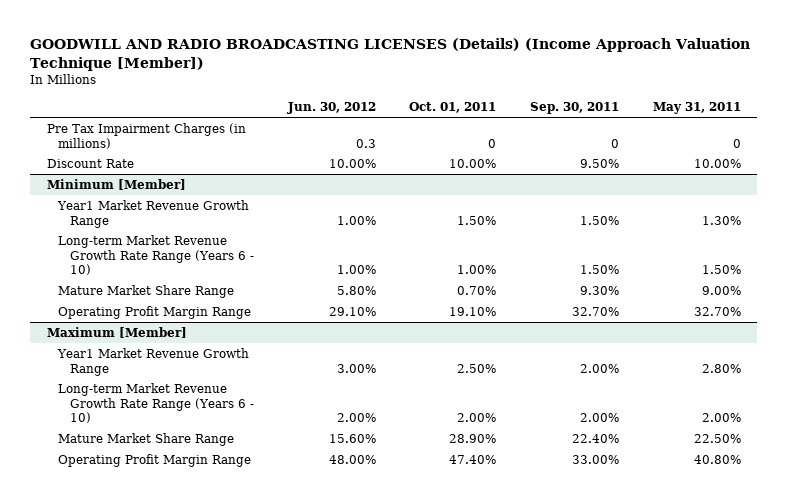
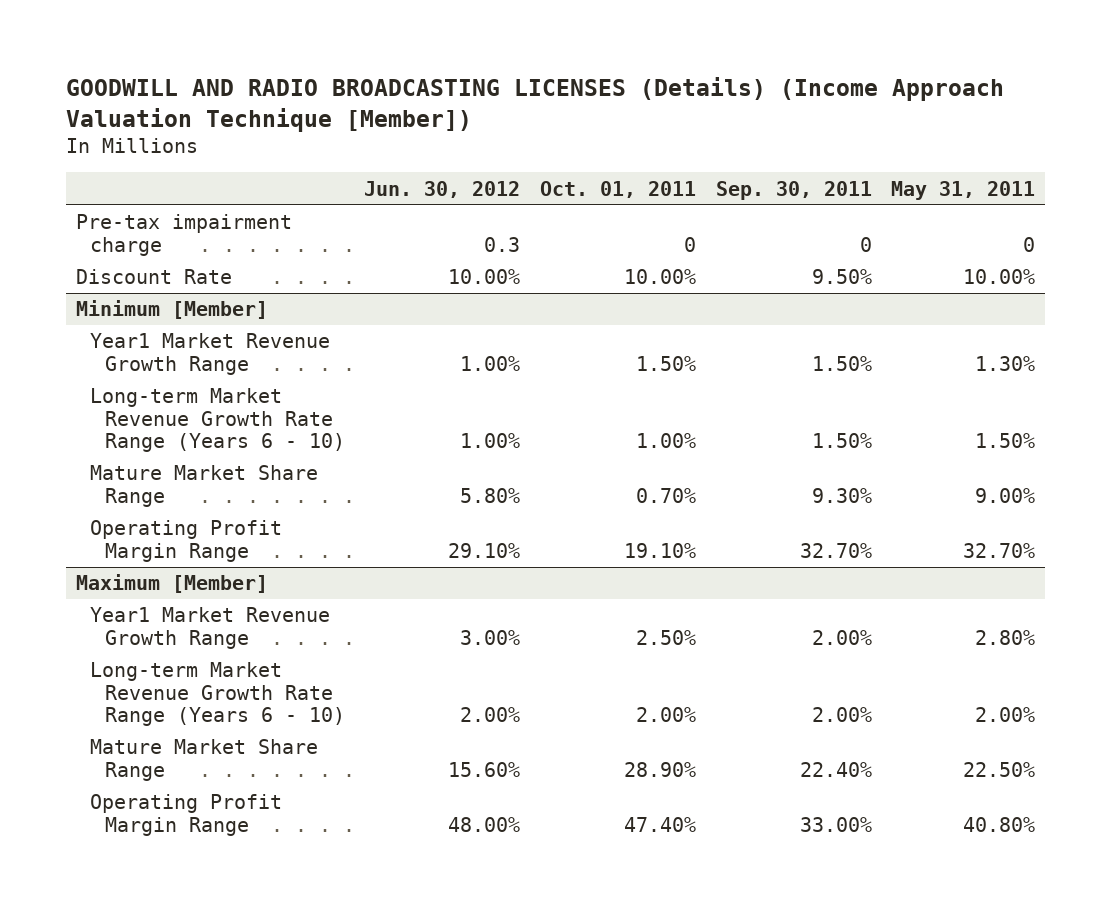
[47,122,247,149] Pre Tax Impairment Charges (in millions) -> [76,214,293,256] Pre-tax impairment charge

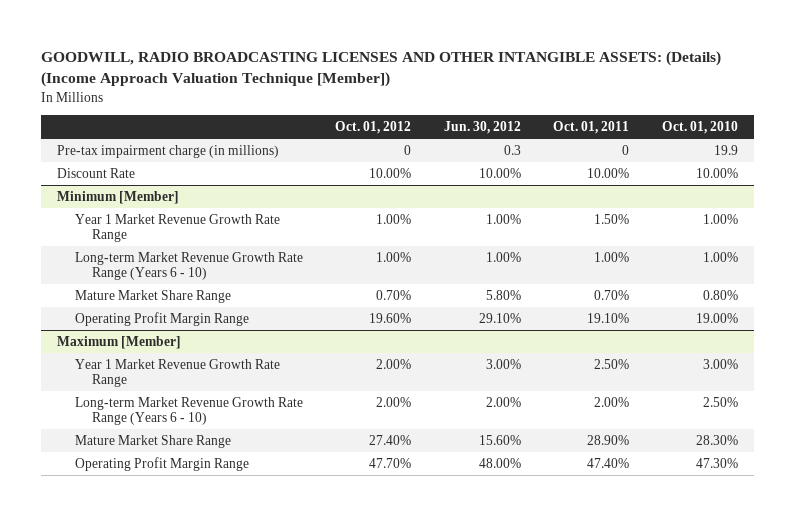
[66,77,1005,132] GOODWILL AND RADIO BROADCASTING LICENSES (Details) (Income Approach Valuation Technique [Member]) -> [41,51,722,88] GOODWILL, RADIO BROADCASTING LICENSES AND OTHER INTANGIBLE ASSETS: (Details) (Income Approach Valuation Technique [Member])
[715,180,872,200] Sep. 30, 2011 -> none
[891,180,1036,200] May 31, 2011 -> none
none -> [335,121,412,135] Oct. 01, 2012
none -> [661,121,738,135] Oct. 01, 2010
[76,214,293,256] Pre-tax impairment charge -> [57,144,280,158] Pre-tax impairment charge (in millions)
[90,333,331,375] Year1 Market Revenue Growth Range -> [74,213,280,243] Year 1 Market Revenue Growth Rate Range
[90,607,331,649] Year1 Market Revenue Growth Range -> [74,358,280,388] Year 1 Market Revenue Growth Rate Range

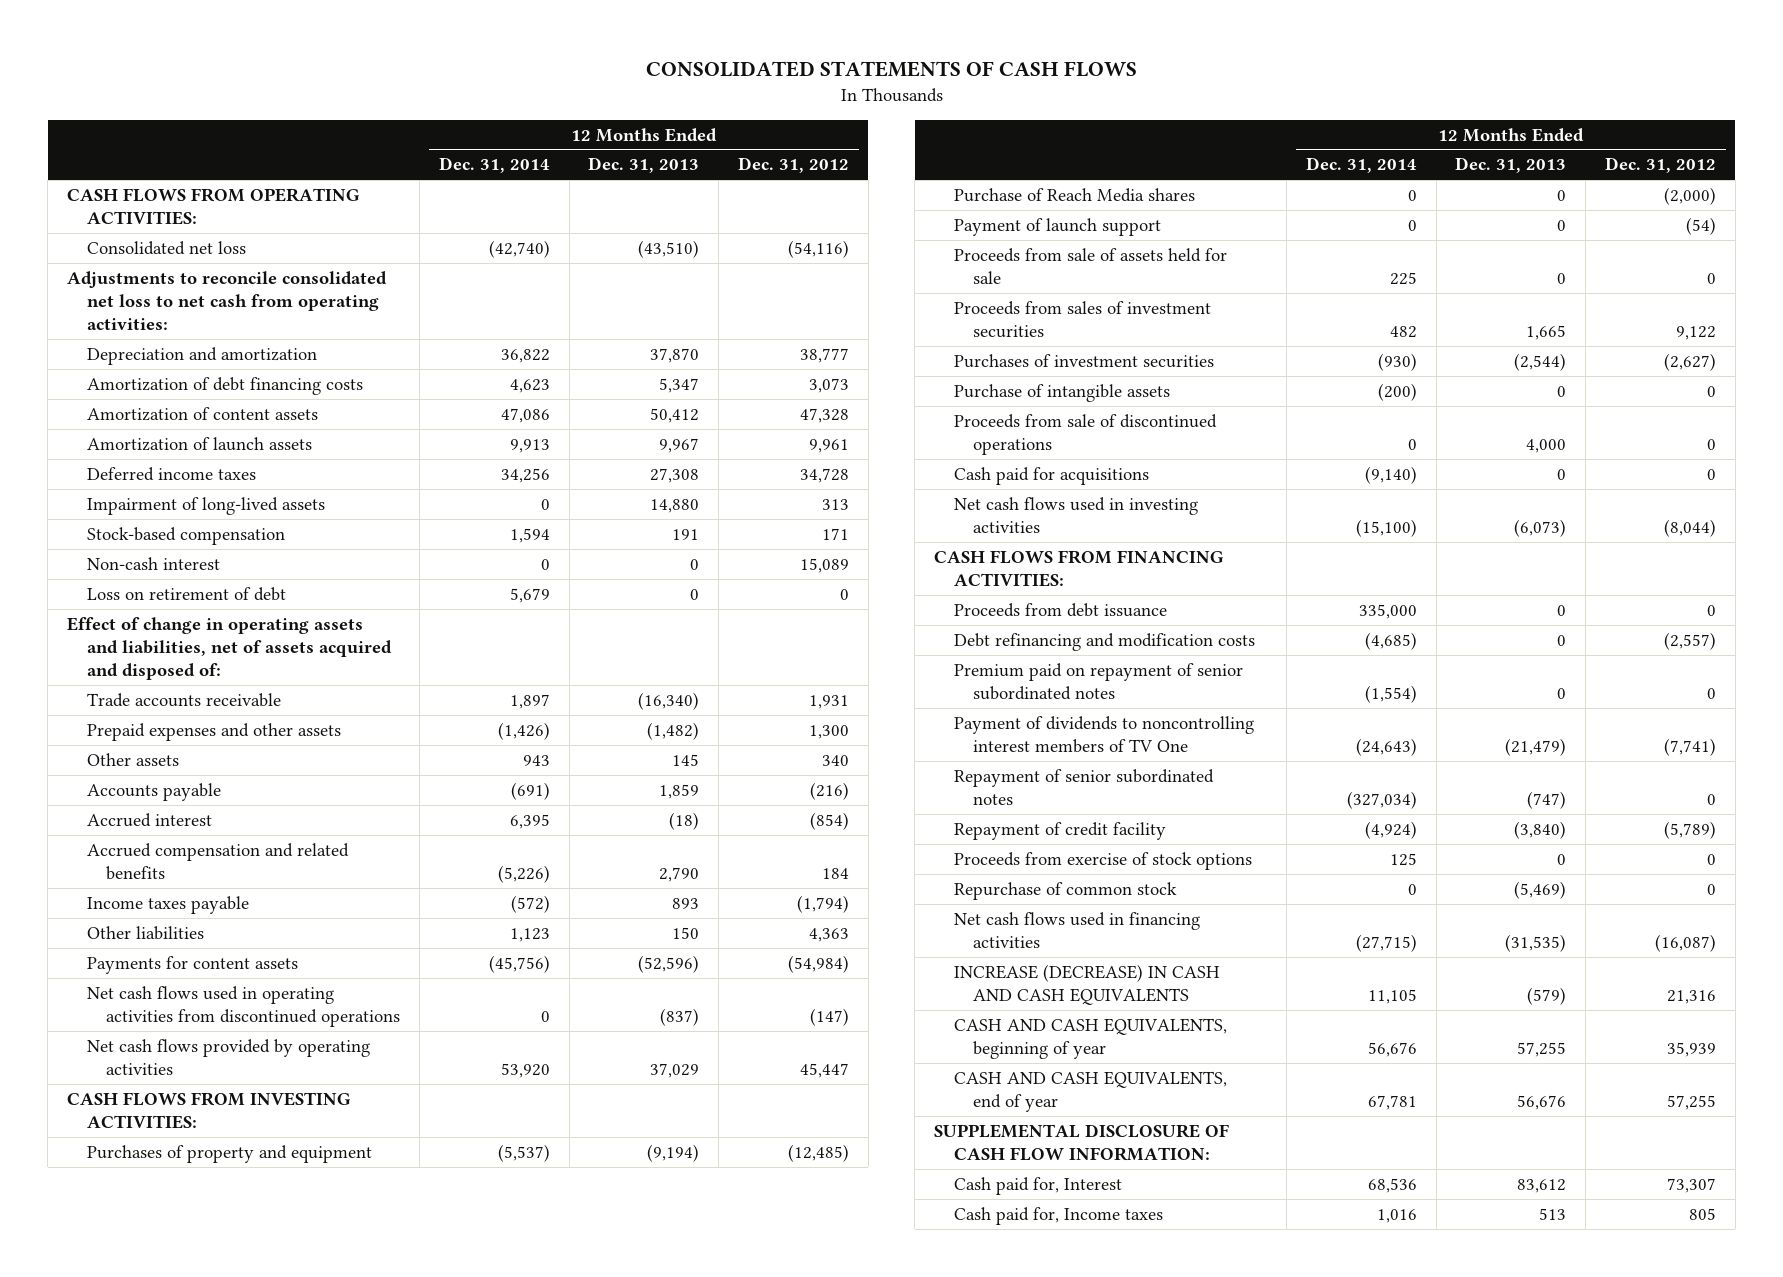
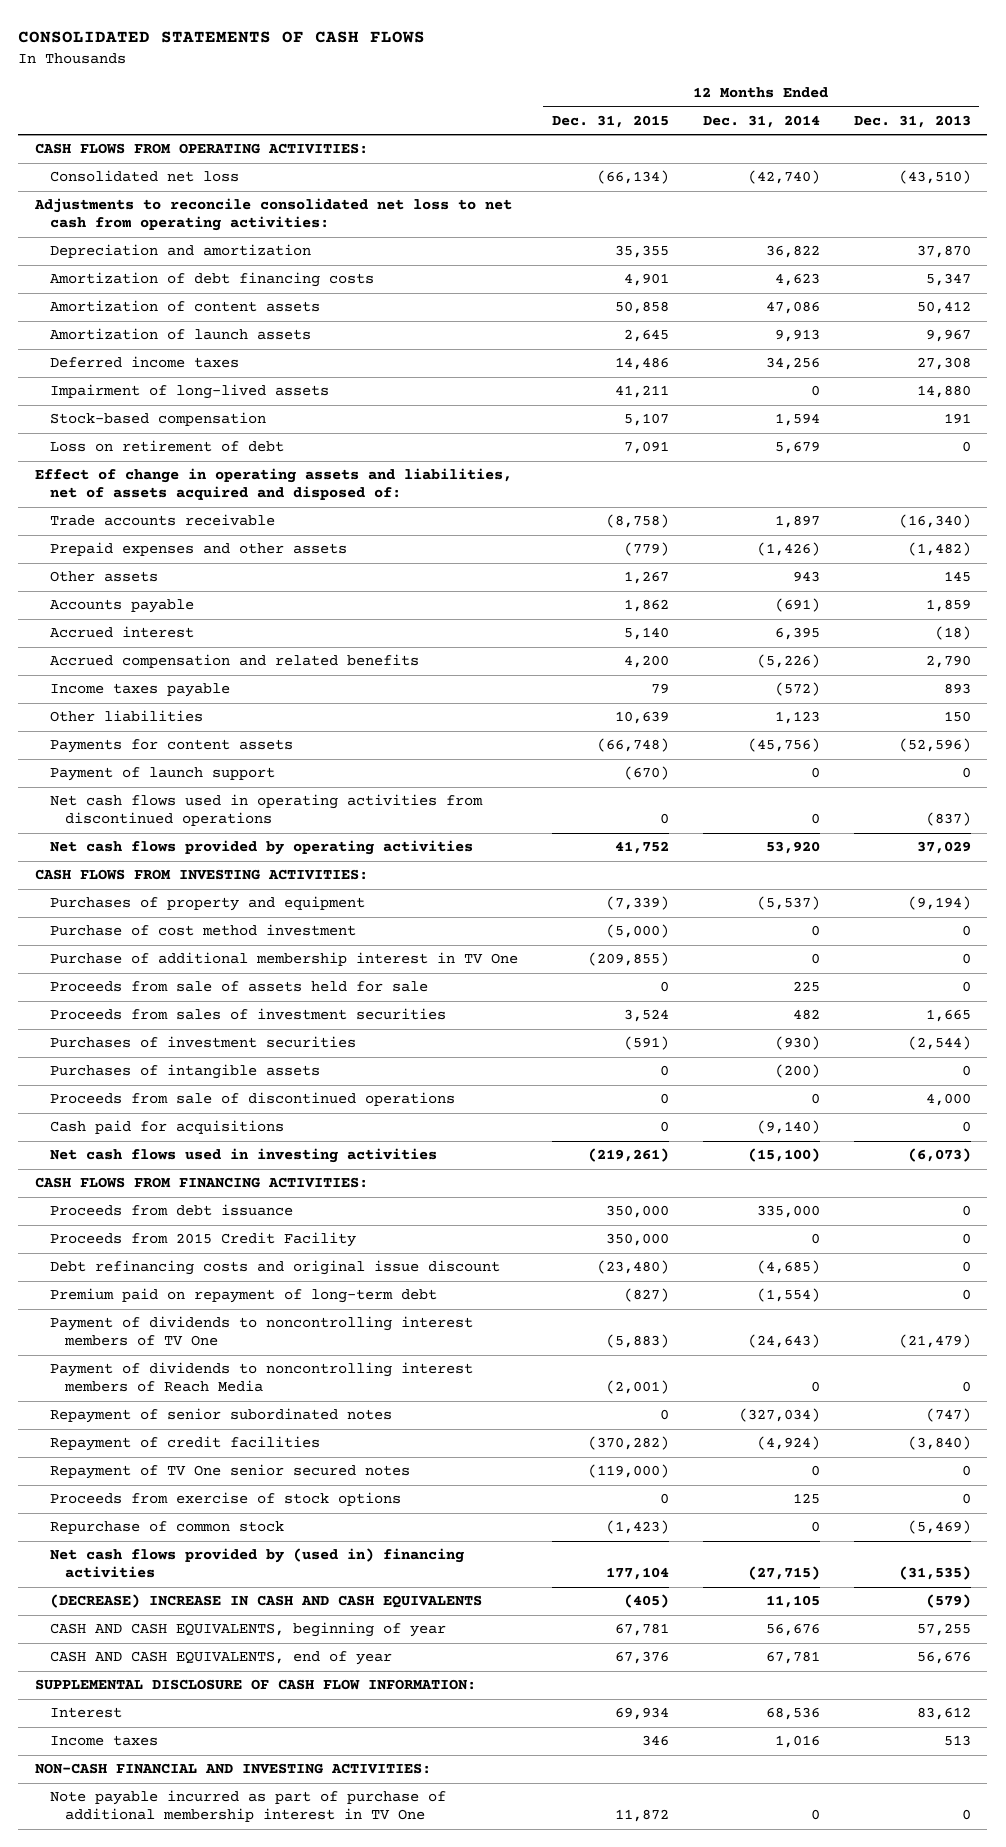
[738,157,850,174] Dec. 31, 2012 -> none
none -> [551,114,669,128] Dec. 31, 2015
[86,556,220,570] Non-cash interest -> none
[953,217,1161,236] Payment of launch support -> [50,767,276,782] Payment of launch support
[953,187,1195,202] Purchase of Reach Media shares -> none
none -> [50,924,357,937] Purchase of cost method investment
none -> [50,952,519,967] Purchase of additional membership interest in TV One
[953,383,1170,402] Purchase of intangible assets -> [50,1064,321,1080] Purchases of intangible assets
none -> [50,1232,357,1248] Proceeds from 2015 Credit Facility
[953,632,1255,651] Debt refinancing and modification costs -> [50,1260,501,1276] Debt refinancing costs and original issue discount
[953,662,1243,700] Premium paid on repayment of senior subordinated notes -> [50,1288,438,1304] Premium paid on repayment of long-term debt
none -> [50,1362,474,1393] Payment of dividends to noncontrolling interest members of Reach Media
[953,821,1166,840] Repayment of credit facility -> [50,1436,321,1452] Repayment of credit facilities
none -> [50,1464,411,1480] Repayment of TV One senior secured notes
[953,911,1200,948] Net cash flows used in financing activities -> [50,1548,465,1579] Net cash flows provided by (used in) financing activities
[953,963,1220,1005] INCREASE (DECREASE) IN CASH AND CASH EQUIVALENTS -> [50,1594,483,1609] (DECREASE) INCREASE IN CASH AND CASH EQUIVALENTS
[953,1176,1122,1195] Cash paid for, Interest -> [50,1707,123,1719] Interest
[953,1206,1163,1225] Cash paid for, Income taxes -> [50,1735,159,1747] Income taxes
none -> [35,1763,432,1775] NON-CASH FINANCIAL AND INVESTING ACTIVITIES:
none -> [50,1790,447,1823] Note payable incurred as part of purchase of additional membership interest in TV One

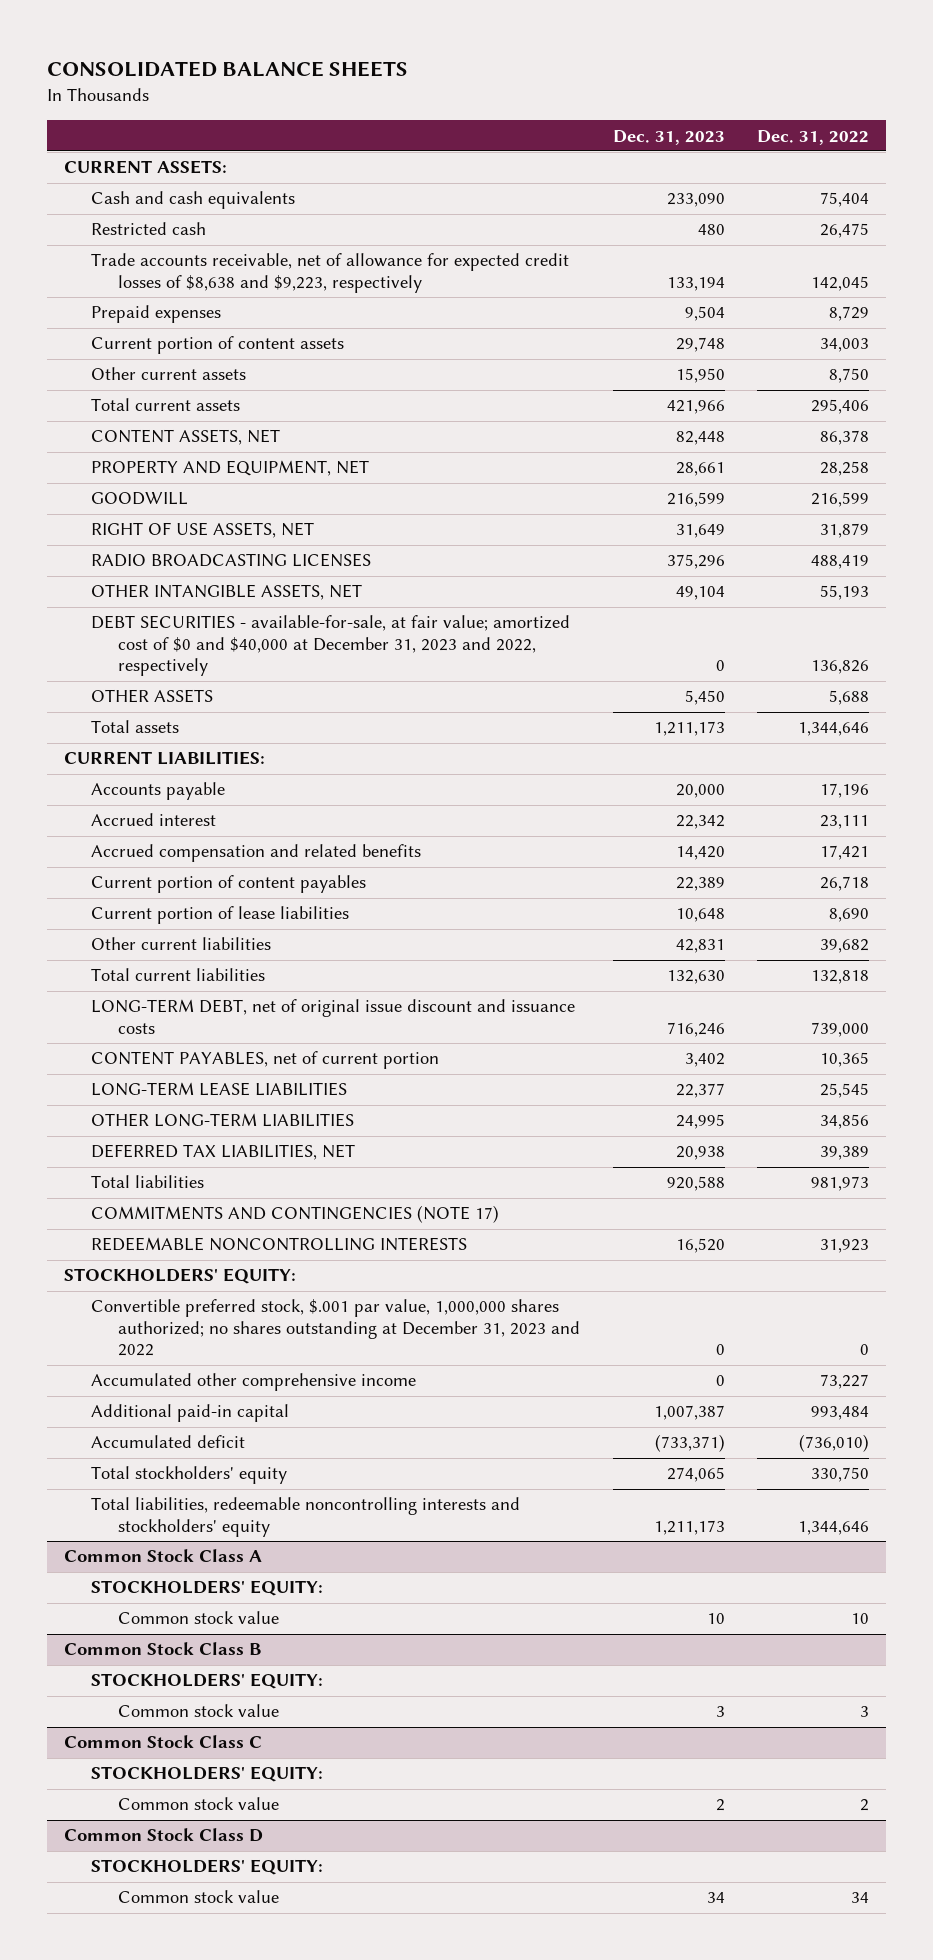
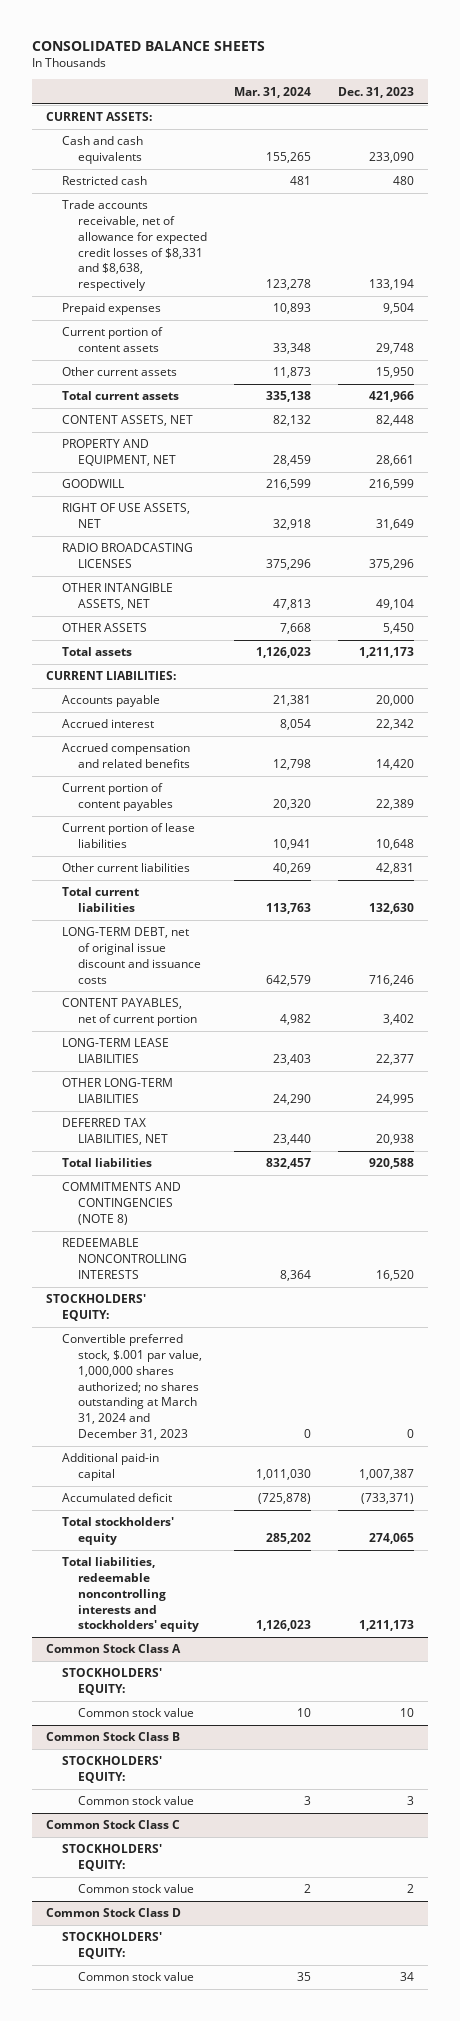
[757,129,870,145] Dec. 31, 2022 -> none
none -> [234,86,312,98] Mar. 31, 2024
[90,253,569,293] Trade accounts receivable, net of allowance for expected credit losses of $8,638 and $9,223, respectively -> [61,200,208,291] Trade accounts receivable, net of allowance for expected credit losses of $8,331 and $8,638, respectively
[90,615,570,677] DEBT SECURITIES - available-for-sale, at fair value; amortized cost of $0 and $40,000 at December 31, 2023 and 2022, respectively -> none
[90,1205,499,1224] COMMITMENTS AND CONTINGENCIES (NOTE 17) -> [61,1182,181,1225] COMMITMENTS AND CONTINGENCIES (NOTE 8)
[90,1373,416,1392] Accumulated other comprehensive income -> none
[90,1299,580,1357] Convertible preferred stock, $.001 par value, 1,000,000 shares authorized; no shares outstanding at December 31, 2023 and 2022 -> [61,1334,203,1440] Convertible preferred stock, $.001 par value, 1,000,000 shares authorized; no shares outstanding at March 31, 2024 and December 31, 2023

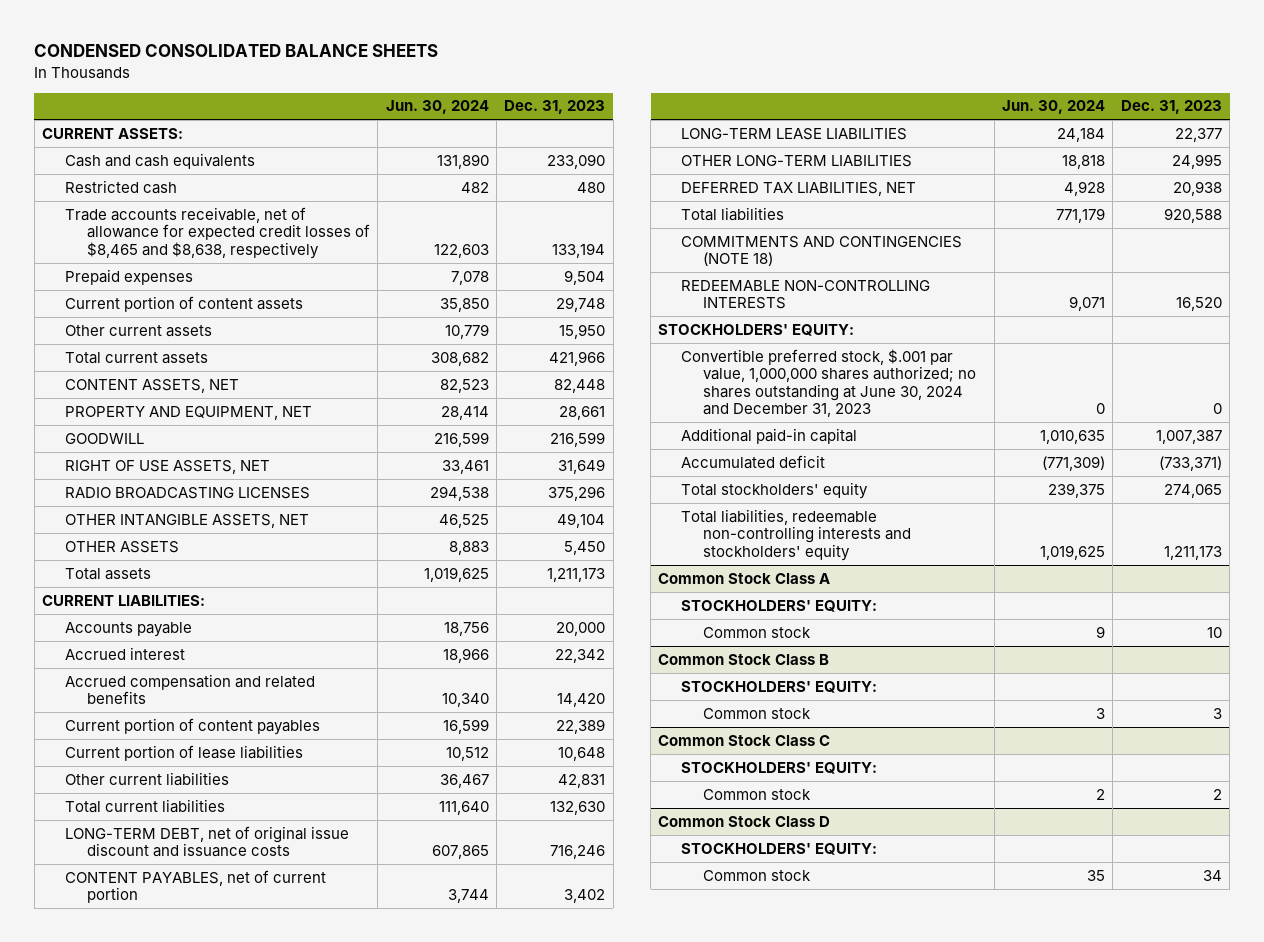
[32,40,266,51] CONSOLIDATED BALANCE SHEETS -> [34,44,439,58] CONDENSED CONSOLIDATED BALANCE SHEETS
[234,86,312,98] Mar. 31, 2024 -> none
none -> [385,100,489,115] Jun. 30, 2024
[61,200,208,291] Trade accounts receivable, net of allowance for expected credit losses of $8,331 and $8,638, respectively -> [64,206,370,259] Trade accounts receivable, net of allowance for expected credit losses of $8,465 and $8,638, respectively
[61,1182,181,1225] COMMITMENTS AND CONTINGENCIES (NOTE 8) -> [680,235,962,267] COMMITMENTS AND CONTINGENCIES (NOTE 18)
[61,1238,188,1279] REDEEMABLE NONCONTROLLING INTERESTS -> [680,279,930,310] REDEEMABLE NON-CONTROLLING INTERESTS
[61,1334,203,1440] Convertible preferred stock, $.001 par value, 1,000,000 shares authorized; no shares outstanding at March 31, 2024 and December 31, 2023 -> [680,348,977,417] Convertible preferred stock, $.001 par value, 1,000,000 shares authorized; no shares outstanding at June 30, 2024 and December 31, 2023
[61,1557,200,1633] Total liabilities, redeemable noncontrolling interests and stockholders' equity -> [680,508,912,561] Total liabilities, redeemable non-controlling interests and stockholders' equity
[78,1708,195,1718] Common stock value -> [703,626,812,638] Common stock
[78,1796,195,1806] Common stock value -> [703,707,812,719] Common stock
[78,1884,195,1894] Common stock value -> [703,788,812,800] Common stock
[78,1972,195,1982] Common stock value -> [703,869,812,881] Common stock

